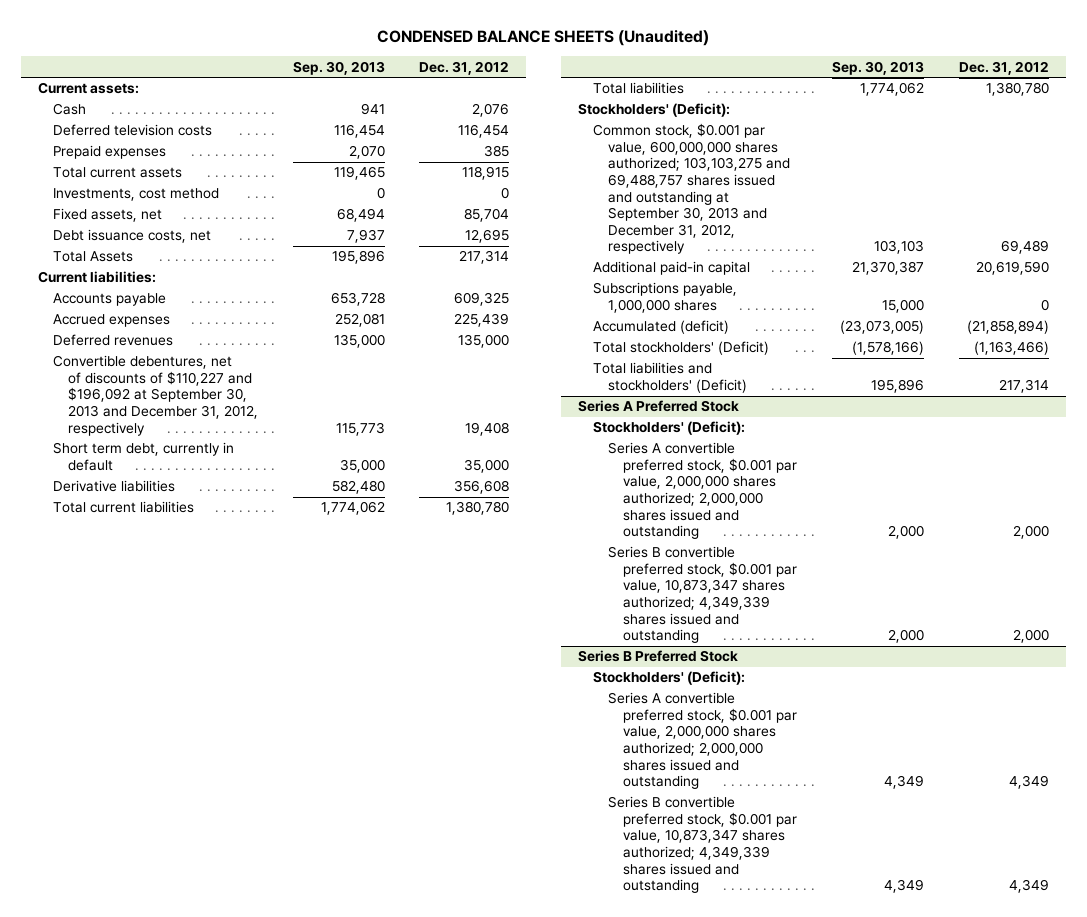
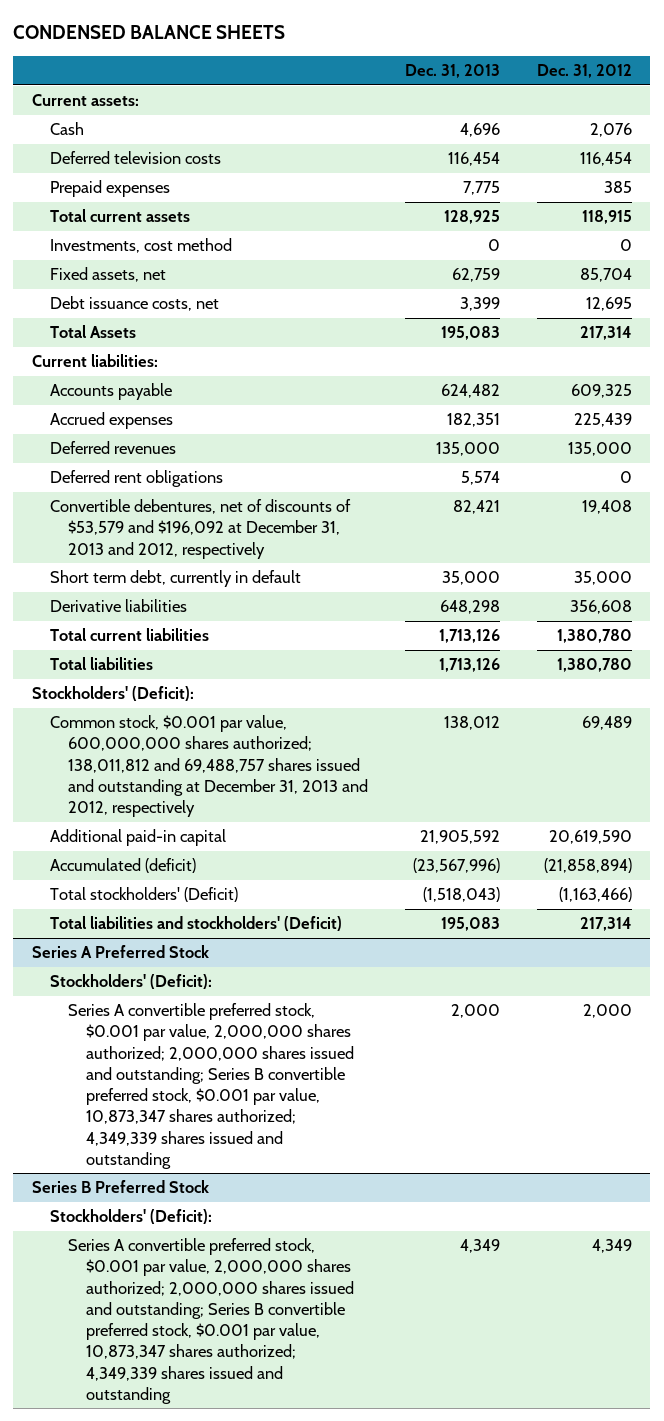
[377,30,710,47] CONDENSED BALANCE SHEETS (Unaudited) -> [13,25,286,40] CONDENSED BALANCE SHEETS
[292,60,385,75] Sep. 30, 2013 -> none
none -> [404,64,500,79] Dec. 31, 2013
none -> [49,470,223,488] Deferred rent obligations
[53,355,259,436] Convertible debentures, net of discounts of $110,227 and $196,092 at September 30, 2013 and December 31, 2012, respectively -> [49,499,351,559] Convertible debentures, net of discounts of $53,579 and $196,092 at December 31, 2013 and 2012, respectively
[593,123,791,255] Common stock, $0.001 par value, 600,000,000 shares authorized; 103,103,275 and 69,488,757 shares issued and outstanding at September 30, 2013 and December 31, 2012, respectively -> [49,715,368,818] Common stock, $0.001 par value, 600,000,000 shares authorized; 138,011,812 and 69,488,757 shares issued and outstanding at December 31, 2013 and 2012, respectively
[593,282,738,313] Subscriptions payable, 1,000,000 shares -> none
[608,546,798,644] Series B convertible preferred stock, $0.001 par value, 10,873,347 shares authorized; 4,349,339 shares issued and outstanding -> none
[608,442,798,540] Series A convertible preferred stock, $0.001 par value, 2,000,000 shares authorized; 2,000,000 shares issued and outstanding -> [67,1003,354,1169] Series A convertible preferred stock, $0.001 par value, 2,000,000 shares authorized; 2,000,000 shares issued and outstanding; Series B convertible preferred stock, $0.001 par value, 10,873,347 shares authorized; 4,349,339 shares issued and outstanding
[608,796,798,894] Series B convertible preferred stock, $0.001 par value, 10,873,347 shares authorized; 4,349,339 shares issued and outstanding -> none
[608,692,798,790] Series A convertible preferred stock, $0.001 par value, 2,000,000 shares authorized; 2,000,000 shares issued and outstanding -> [67,1238,354,1404] Series A convertible preferred stock, $0.001 par value, 2,000,000 shares authorized; 2,000,000 shares issued and outstanding; Series B convertible preferred stock, $0.001 par value, 10,873,347 shares authorized; 4,349,339 shares issued and outstanding

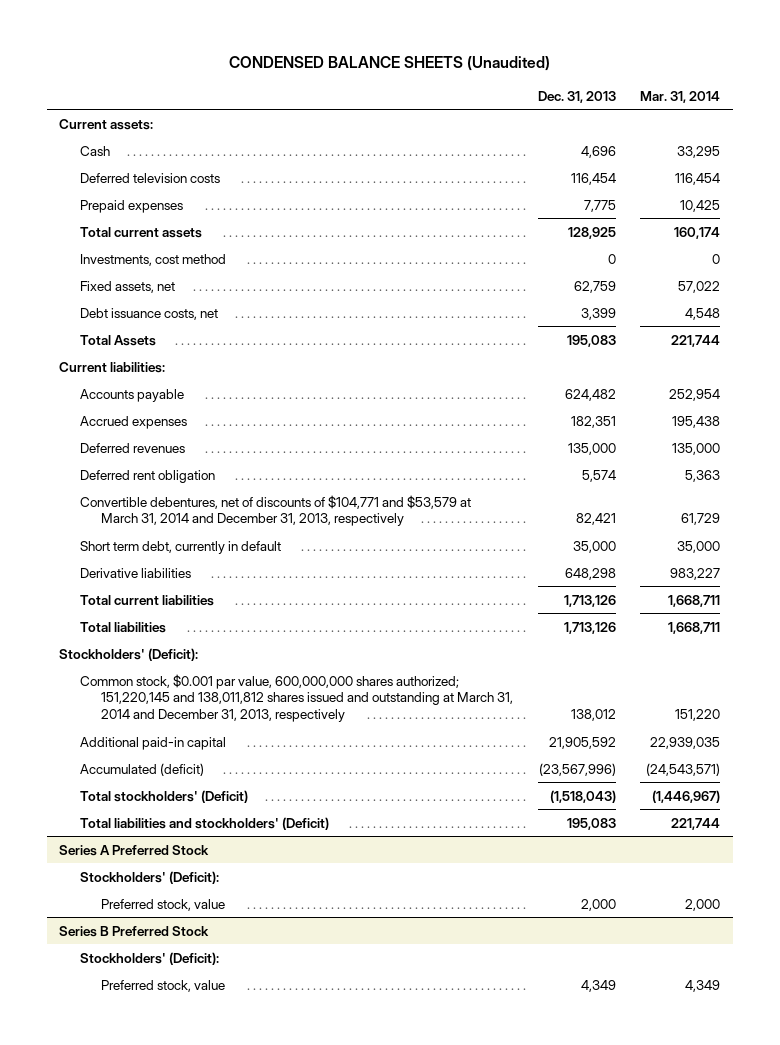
[13,25,286,40] CONDENSED BALANCE SHEETS -> [228,56,550,72] CONDENSED BALANCE SHEETS (Unaudited)
[536,64,632,79] Dec. 31, 2012 -> none
none -> [640,90,721,103] Mar. 31, 2014
[49,470,223,488] Deferred rent obligations -> [80,469,216,483] Deferred rent obligation
[49,499,351,559] Convertible debentures, net of discounts of $53,579 and $196,092 at December 31, 2013 and 2012, respectively -> [80,494,472,527] Convertible debentures, net of discounts of $104,771 and $53,579 at March 31, 2014 and December 31, 2013, respectively
[49,715,368,818] Common stock, $0.001 par value, 600,000,000 shares authorized; 138,011,812 and 69,488,757 shares issued and outstanding at December 31, 2013 and 2012, respectively -> [80,673,514,722] Common stock, $0.001 par value, 600,000,000 shares authorized; 151,220,145 and 138,011,812 shares issued and outstanding at March 31, 2014 and December 31, 2013, respectively
[67,1003,354,1169] Series A convertible preferred stock, $0.001 par value, 2,000,000 shares authorized; 2,000,000 shares issued and outstanding; Series B convertible preferred stock, $0.001 par value, 10,873,347 shares authorized; 4,349,339 shares issued and outstanding -> [101,898,226,911] Preferred stock, value
[67,1238,354,1404] Series A convertible preferred stock, $0.001 par value, 2,000,000 shares authorized; 2,000,000 shares issued and outstanding; Series B convertible preferred stock, $0.001 par value, 10,873,347 shares authorized; 4,349,339 shares issued and outstanding -> [101,979,226,992] Preferred stock, value

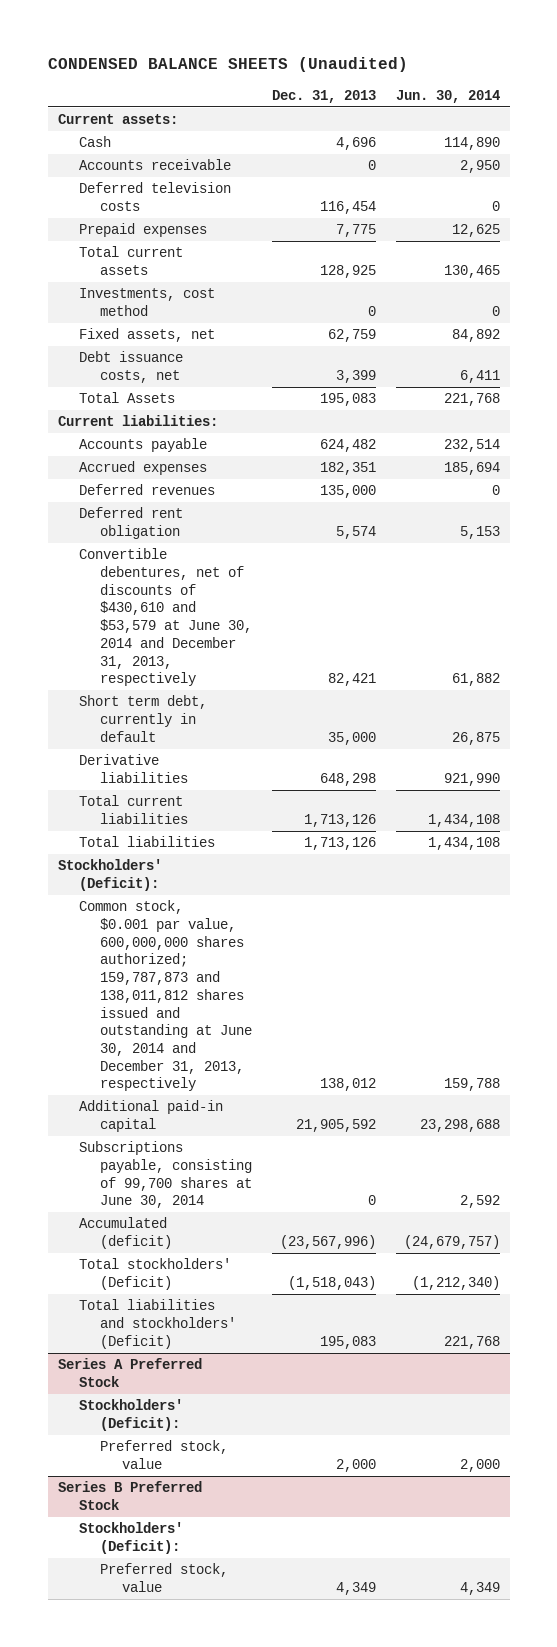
[640,90,721,103] Mar. 31, 2014 -> none
none -> [395,89,500,103] Jun. 30, 2014
none -> [78,159,231,171] Accounts receivable
[80,494,472,527] Convertible debentures, net of discounts of $104,771 and $53,579 at March 31, 2014 and December 31, 2013, respectively -> [78,548,253,687] Convertible debentures, net of discounts of $430,610 and $53,579 at June 30, 2014 and December 31, 2013, respectively
[80,673,514,722] Common stock, $0.001 par value, 600,000,000 shares authorized; 151,220,145 and 138,011,812 shares issued and outstanding at March 31, 2014 and December 31, 2013, respectively -> [78,900,253,1092] Common stock, $0.001 par value, 600,000,000 shares authorized; 159,787,873 and 138,011,812 shares issued and outstanding at June 30, 2014 and December 31, 2013, respectively
none -> [78,1141,253,1209] Subscriptions payable, consisting of 99,700 shares at June 30, 2014

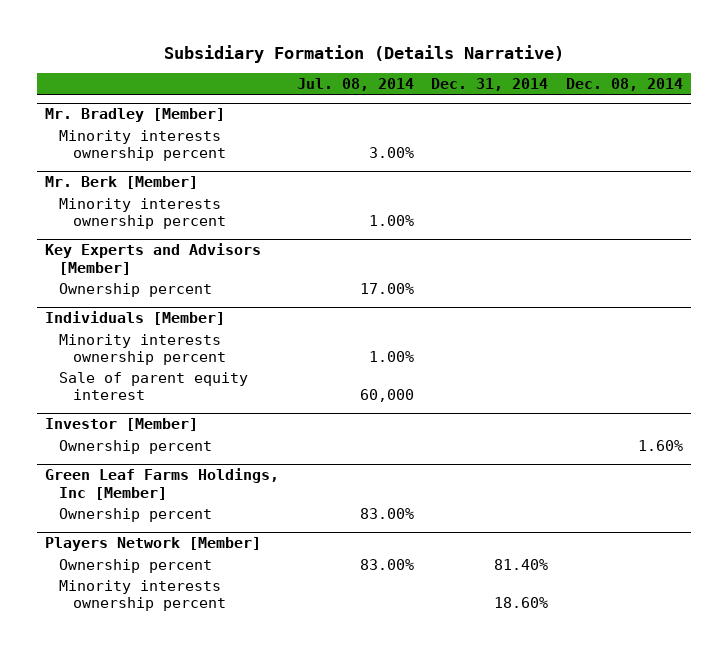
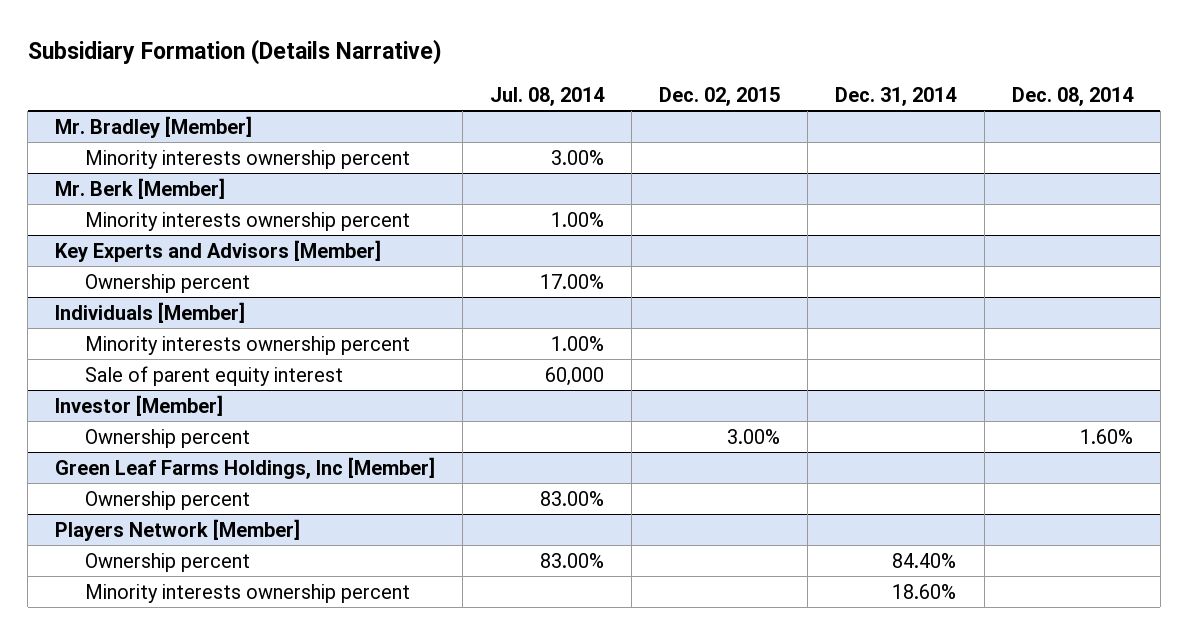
none -> [659,86,781,106] Dec. 02, 2015
[494,558,549,570] 81.40% -> [892,552,957,568] 84.40%

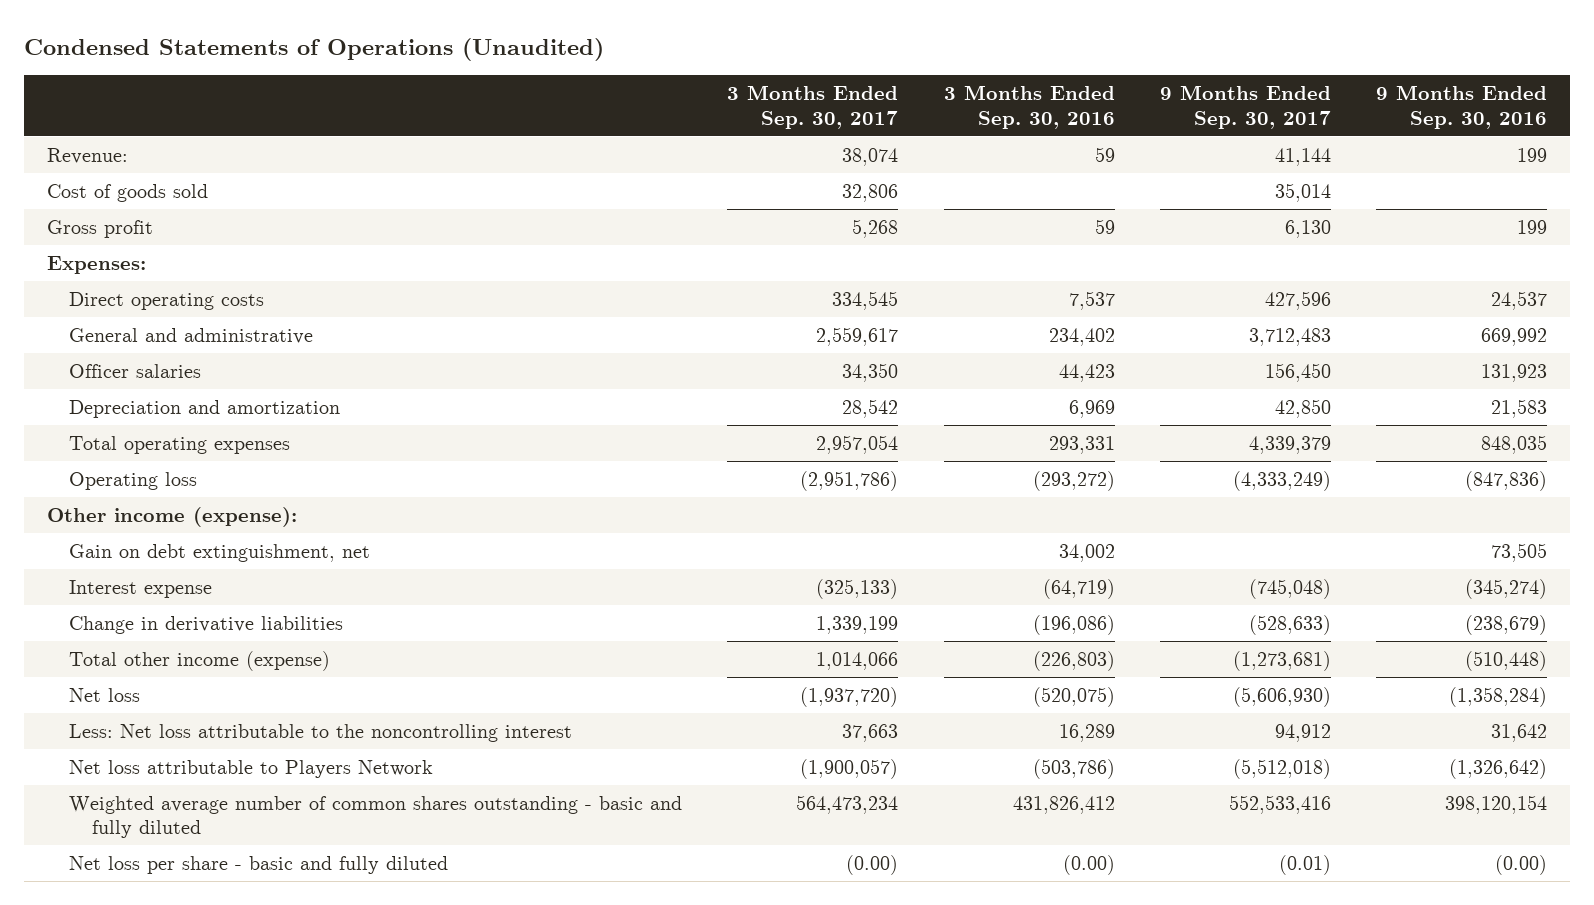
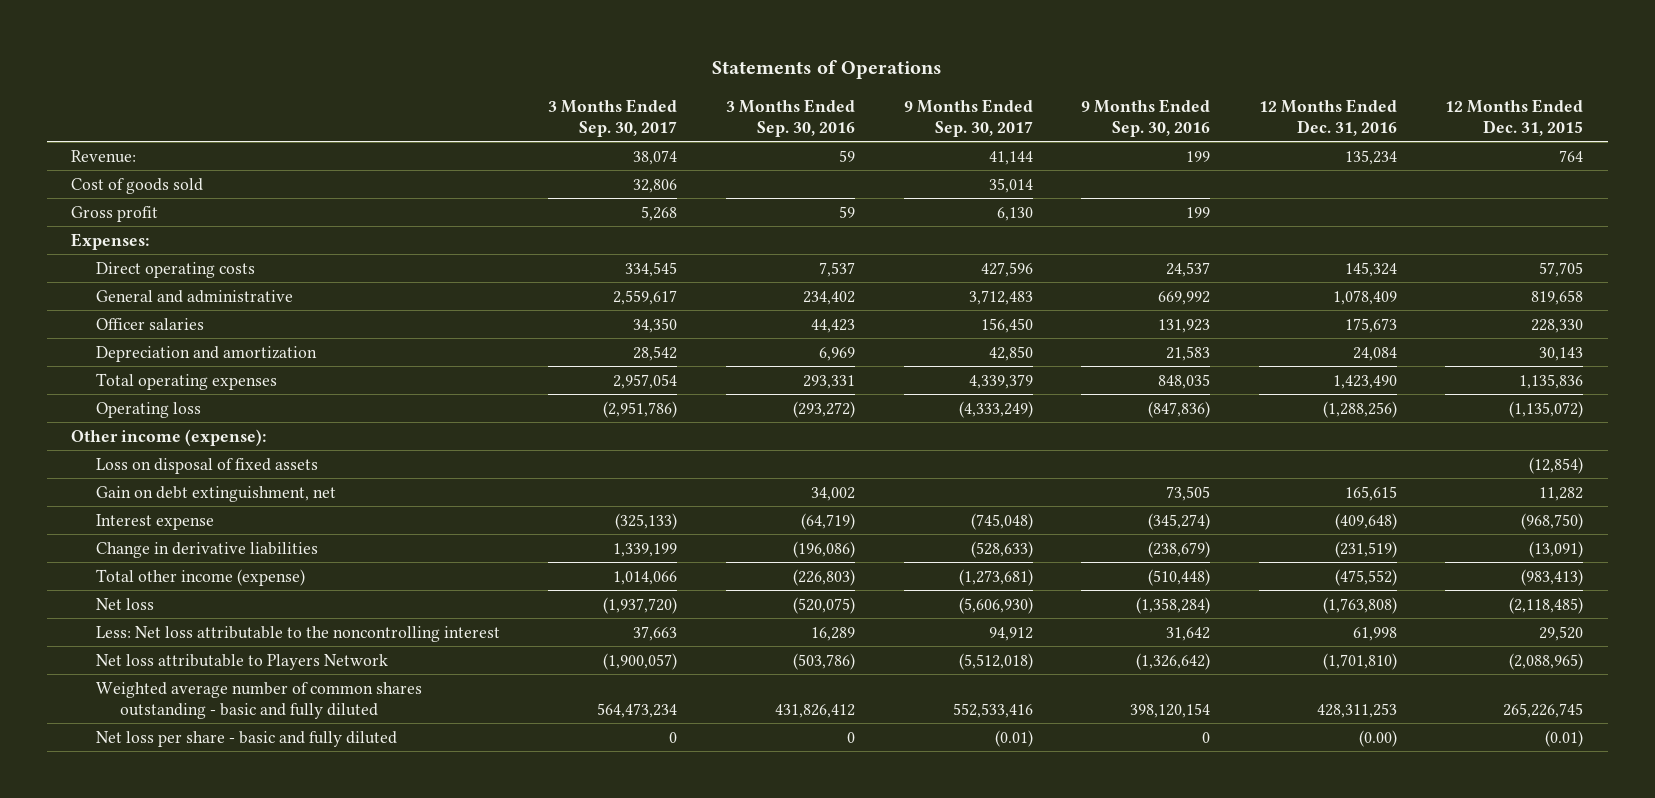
[24,38,605,62] Condensed Statements of Operations (Unaudited) -> [712,60,943,80] Statements of Operations
none -> [1258,98,1397,136] 12 Months Ended Dec. 31, 2016
none -> [1445,98,1584,136] 12 Months Ended Dec. 31, 2015
none -> [95,457,318,474] Loss on disposal of fixed assets
[846,854,899,875] (0.00) -> [669,731,678,743] 0
[1062,854,1115,875] (0.00) -> [846,731,855,743] 0
[1495,854,1548,875] (0.00) -> [1202,731,1211,743] 0

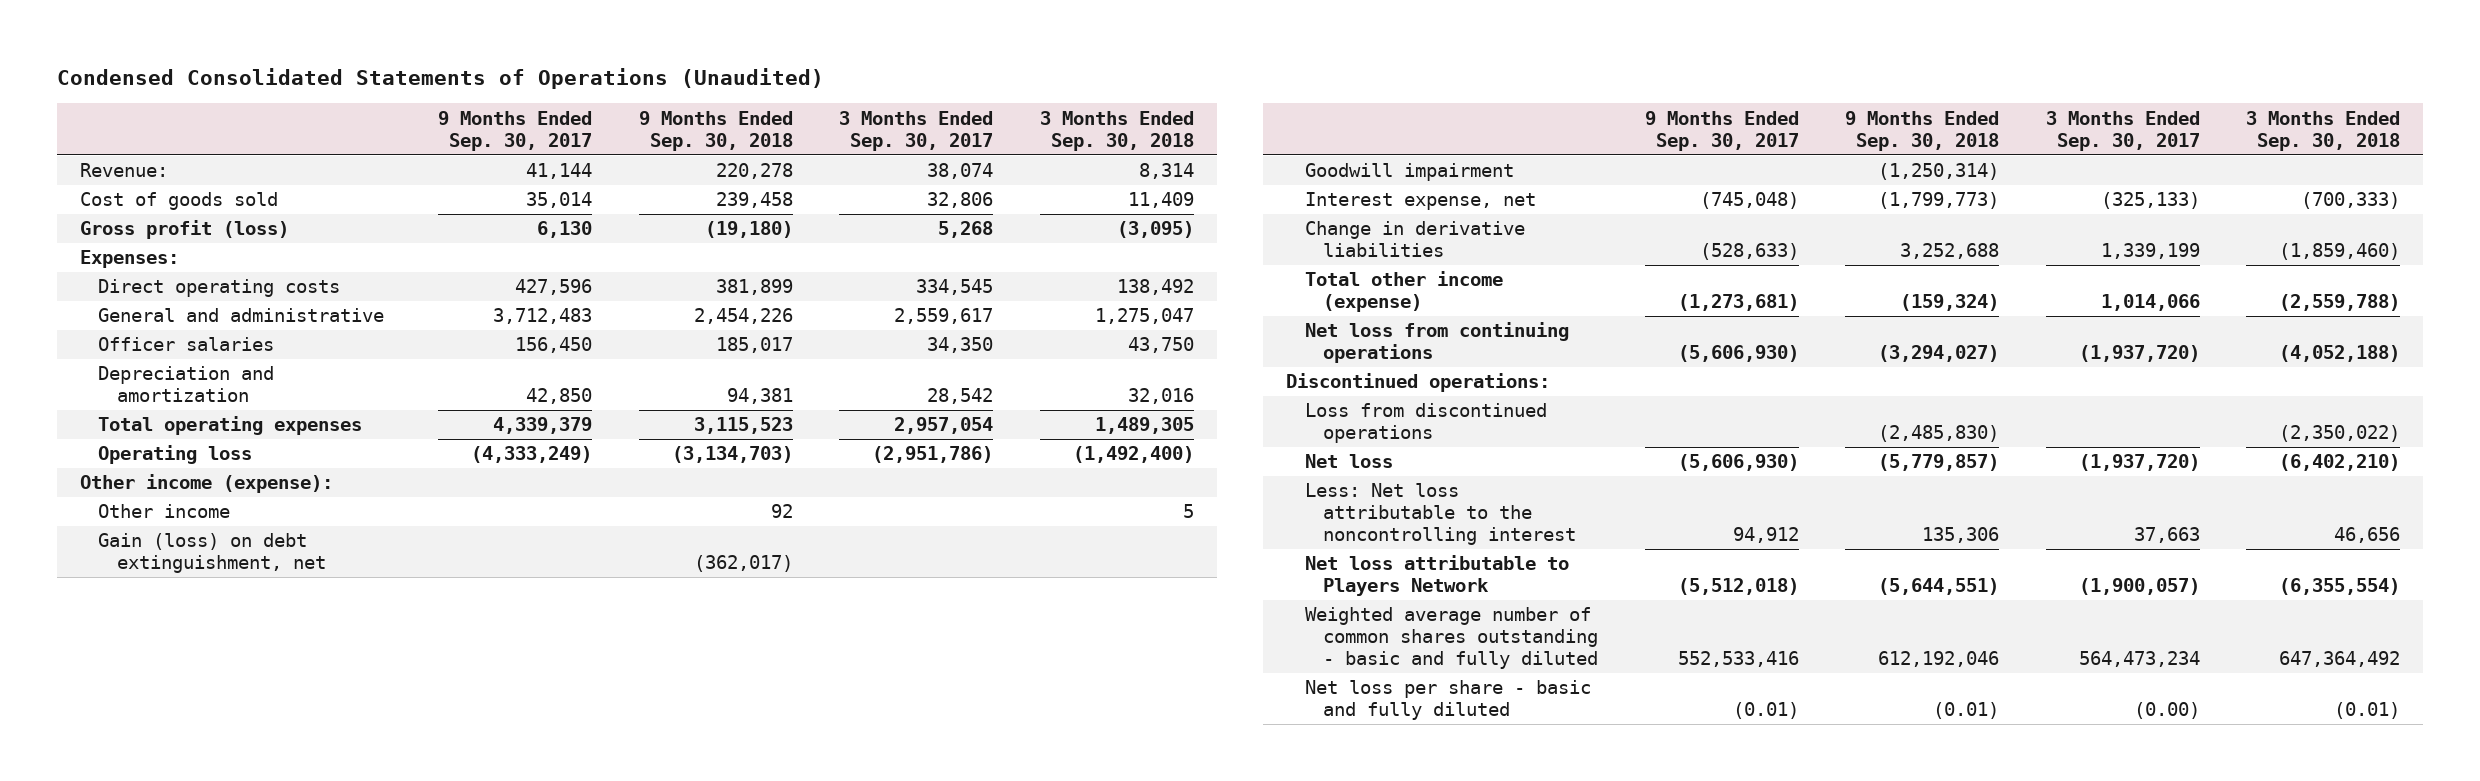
[712,60,943,80] Statements of Operations -> [56,68,824,90] Condensed Consolidated Statements of Operations (Unaudited)
[725,98,855,137] 3 Months Ended Sep. 30, 2016 -> none
[1081,98,1211,137] 9 Months Ended Sep. 30, 2016 -> none
[1258,98,1397,136] 12 Months Ended Dec. 31, 2016 -> none
[1445,98,1584,136] 12 Months Ended Dec. 31, 2015 -> none
none -> [638,110,793,151] 9 Months Ended Sep. 30, 2018
none -> [1039,110,1194,151] 3 Months Ended Sep. 30, 2018
[71,205,159,222] Gross profit -> [79,220,289,240] Gross profit (loss)
[95,457,318,474] Loss on disposal of fixed assets -> none
none -> [98,504,231,519] Other income
[95,485,336,502] Gain on debt extinguishment, net -> [98,533,326,574] Gain (loss) on debt extinguishment, net
none -> [1304,163,1514,182] Goodwill impairment
[95,513,214,530] Interest expense -> [1304,192,1536,211] Interest expense, net
none -> [1304,322,1569,364] Net loss from continuing operations
none -> [1286,373,1551,393] Discontinued operations:
none -> [1304,403,1547,444] Loss from discontinued operations
[669,731,678,743] 0 -> [2133,702,2200,720] (0.00)

